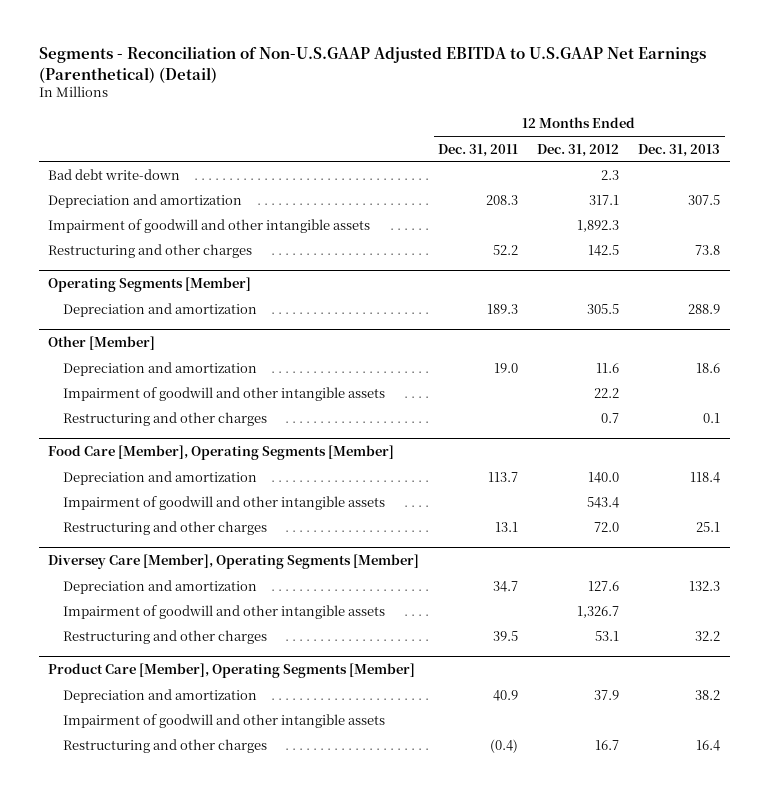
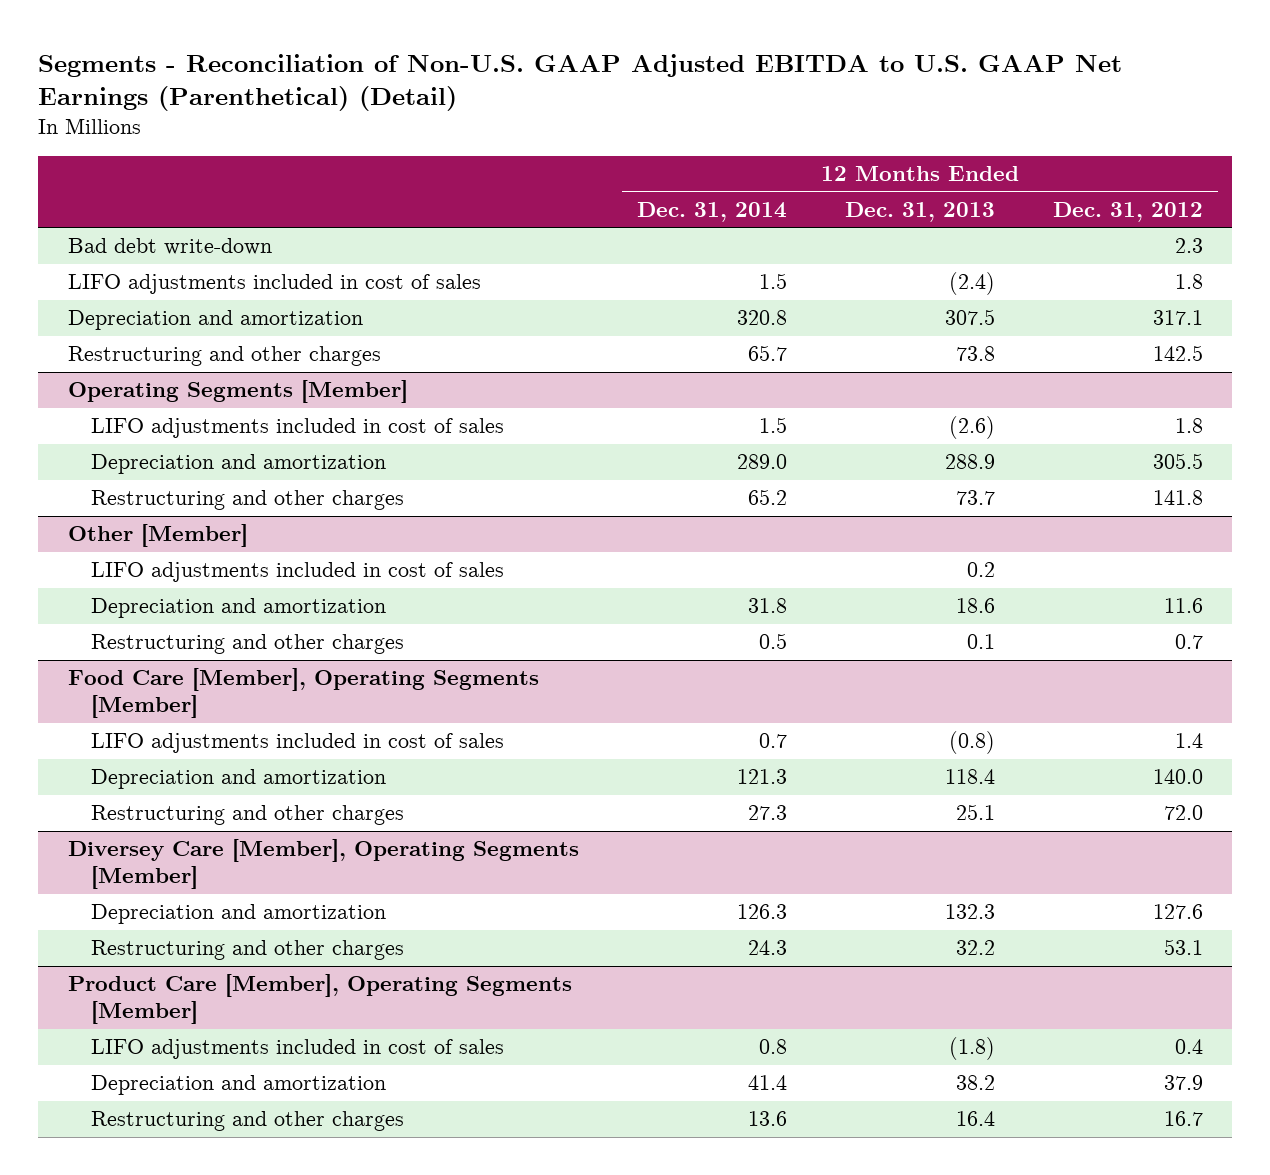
[38,46,706,83] Segments - Reconciliation of Non-U.S.GAAP Adjusted EBITDA to U.S.GAAP Net Earnings (Parenthetical) (Detail) -> [38,53,1123,112] Segments - Reconciliation of Non-U.S. GAAP Adjusted EBITDA to U.S. GAAP Net Earnings (Parenthetical) (Detail)
[438,143,519,157] Dec. 31, 2011 -> none
none -> [636,201,787,222] Dec. 31, 2014
none -> [67,274,481,295] LIFO adjustments included in cost of sales
[48,218,371,233] Impairment of goodwill and other intangible assets -> none
none -> [90,418,504,439] LIFO adjustments included in cost of sales
none -> [90,490,404,511] Restructuring and other charges
none -> [90,562,504,583] LIFO adjustments included in cost of sales
[63,386,386,401] Impairment of goodwill and other intangible assets -> none
none -> [90,733,504,754] LIFO adjustments included in cost of sales
[63,495,386,510] Impairment of goodwill and other intangible assets -> none
[63,604,386,619] Impairment of goodwill and other intangible assets -> none
none -> [90,1039,504,1060] LIFO adjustments included in cost of sales
[63,713,386,728] Impairment of goodwill and other intangible assets -> none

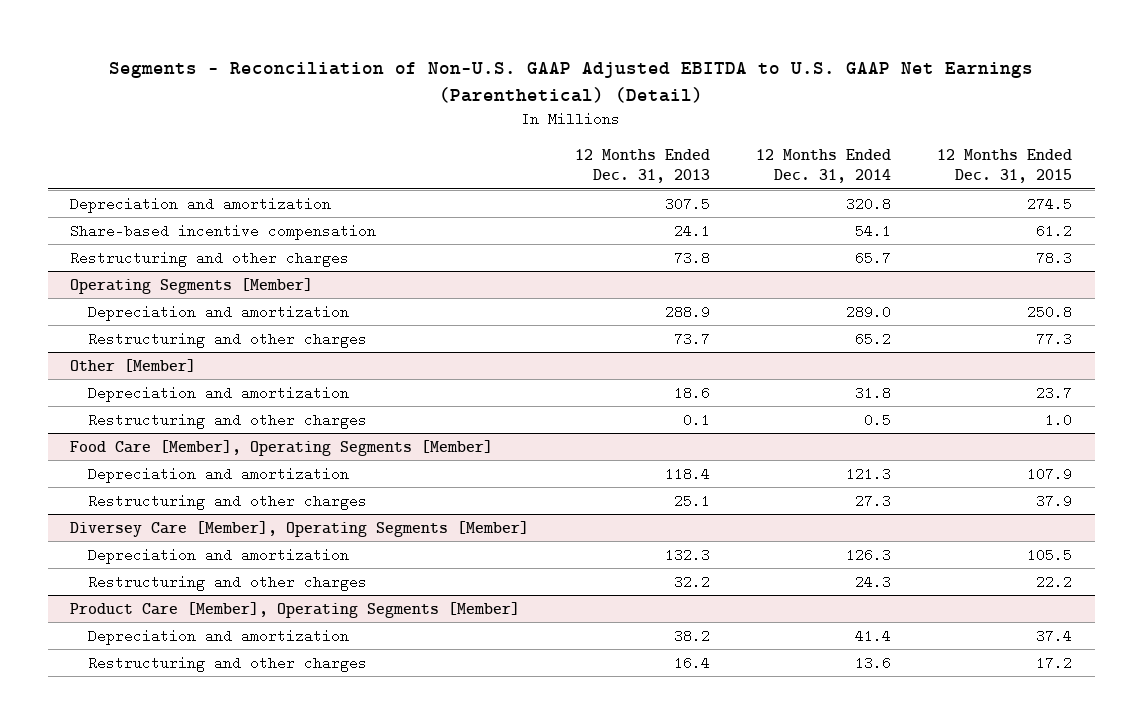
[1052,201,1203,222] Dec. 31, 2012 -> none
none -> [937,148,1073,184] 12 Months Ended Dec. 31, 2015
[67,238,272,256] Bad debt write-down -> none
[67,274,481,295] LIFO adjustments included in cost of sales -> none
none -> [70,223,377,240] Share-based incentive compensation
[90,418,504,439] LIFO adjustments included in cost of sales -> none
[90,562,504,583] LIFO adjustments included in cost of sales -> none
[90,733,504,754] LIFO adjustments included in cost of sales -> none
[90,1039,504,1060] LIFO adjustments included in cost of sales -> none

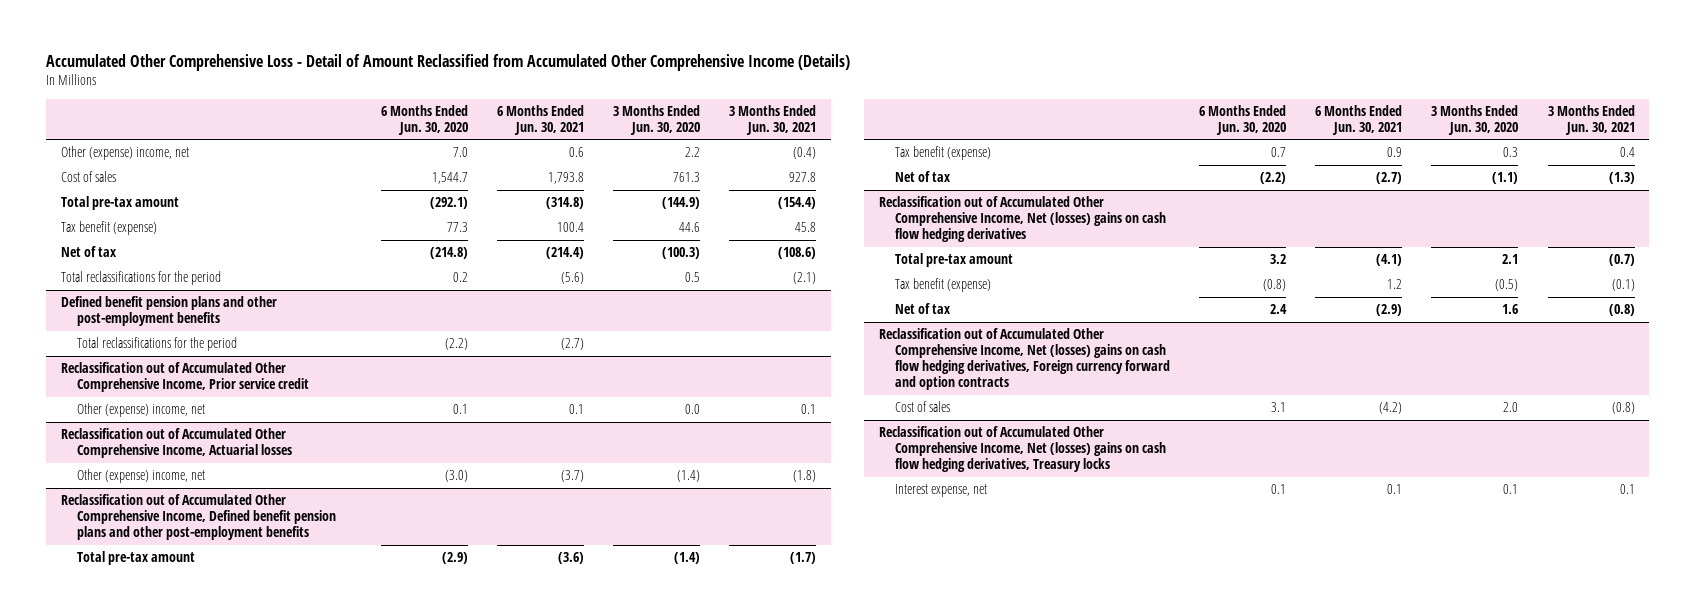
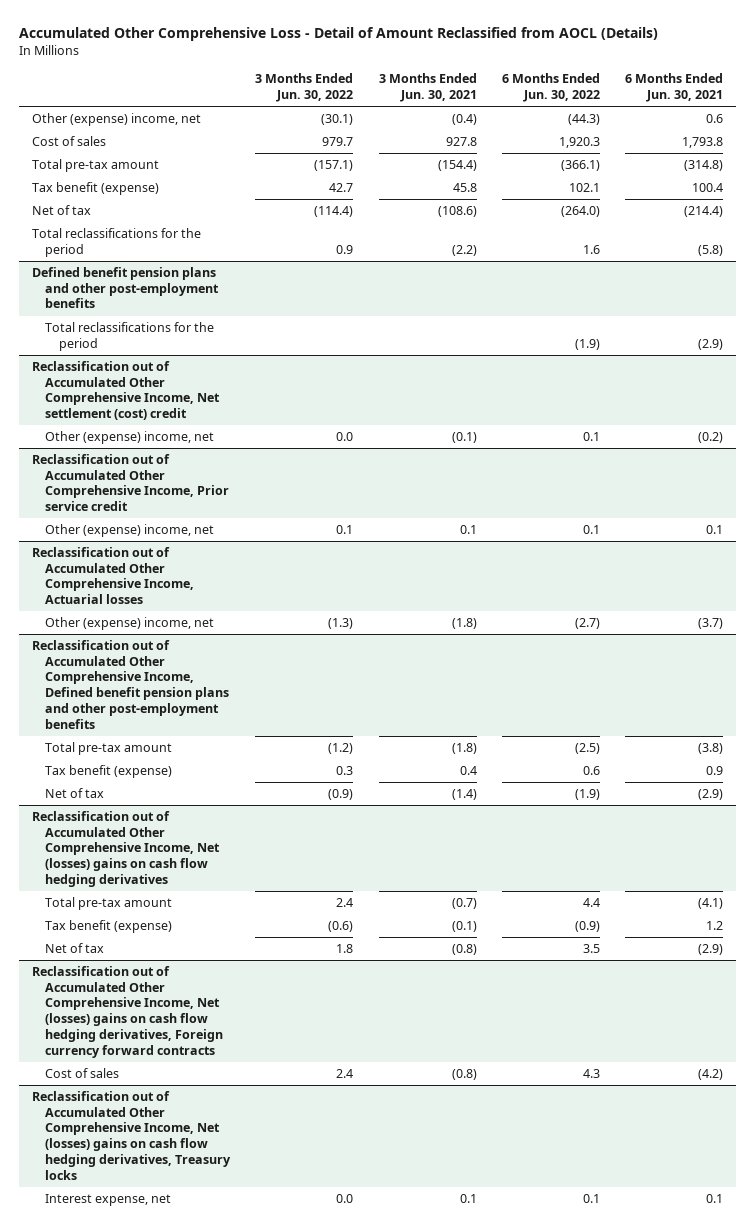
[46,54,851,72] Accumulated Other Comprehensive Loss - Detail of Amount Reclassified from Accumulated Other Comprehensive Income (Details) -> [19,27,659,42] Accumulated Other Comprehensive Loss - Detail of Amount Reclassified from AOCL (Details)
[381,104,469,135] 6 Months Ended Jun. 30, 2020 -> none
[613,104,701,135] 3 Months Ended Jun. 30, 2020 -> none
none -> [255,73,354,102] 3 Months Ended Jun. 30, 2022
none -> [501,73,600,102] 6 Months Ended Jun. 30, 2022
[561,272,585,285] (5.6) -> [697,244,723,256] (5.8)
[793,272,817,285] (2.1) -> [451,244,477,256] (2.2)
[561,338,585,351] (2.7) -> [697,338,723,350] (2.9)
none -> [31,360,221,421] Reclassification out of Accumulated Other Comprehensive Income, Net settlement (cost) credit
none -> [45,430,215,444] Other (expense) income, net
[558,552,585,565] (3.6) -> [697,742,723,754] (3.8)
[790,552,817,565] (1.7) -> [451,742,477,754] (1.8)
[1376,172,1403,185] (2.7) -> [697,788,723,800] (2.9)
[1608,172,1635,185] (1.3) -> [451,788,477,800] (1.4)
[878,328,1171,391] Reclassification out of Accumulated Other Comprehensive Income, Net (losses) gains on cash flow hedging derivatives, Foreign currency forward and option contracts -> [31,965,224,1058] Reclassification out of Accumulated Other Comprehensive Income, Net (losses) gains on cash flow hedging derivatives, Foreign currency forward contracts

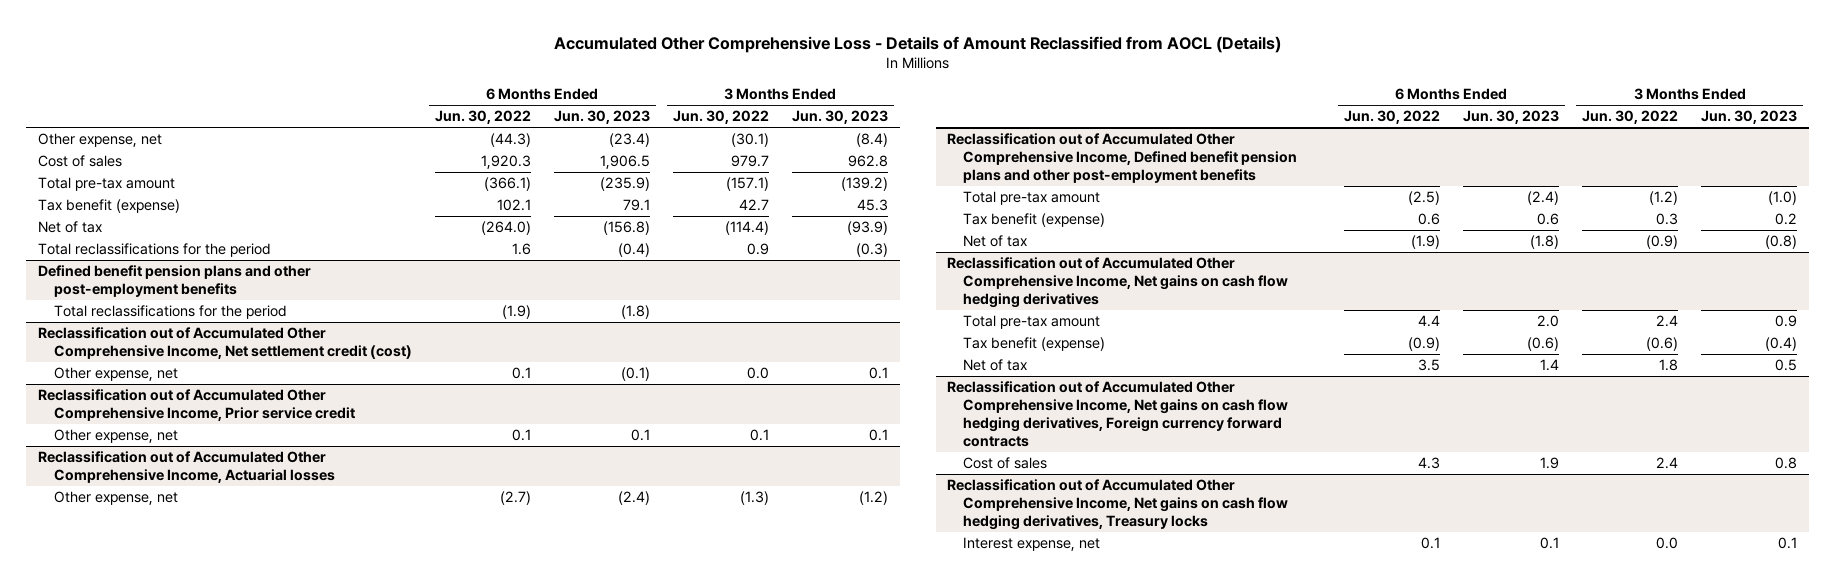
[19,27,659,42] Accumulated Other Comprehensive Loss - Detail of Amount Reclassified from AOCL (Details) -> [553,35,1281,53] Accumulated Other Comprehensive Loss - Details of Amount Reclassified from AOCL (Details)
[378,73,477,102] 3 Months Ended Jun. 30, 2021 -> none
[624,73,723,102] 6 Months Ended Jun. 30, 2021 -> none
none -> [553,110,650,125] Jun. 30, 2023
none -> [791,110,888,125] Jun. 30, 2023
[31,112,201,126] Other (expense) income, net -> [38,133,163,148] Other expense, net
[31,360,221,421] Reclassification out of Accumulated Other Comprehensive Income, Net settlement (cost) credit -> [38,327,412,360] Reclassification out of Accumulated Other Comprehensive Income, Net settlement credit (cost)
[45,430,215,444] Other (expense) income, net -> [53,367,178,382] Other expense, net
[45,523,215,537] Other (expense) income, net -> [53,429,178,444] Other expense, net
[45,616,215,630] Other (expense) income, net -> [53,491,178,506] Other expense, net
[31,810,221,887] Reclassification out of Accumulated Other Comprehensive Income, Net (losses) gains on cash flow hedging derivatives -> [947,257,1288,308] Reclassification out of Accumulated Other Comprehensive Income, Net gains on cash flow hedging derivatives
[31,965,224,1058] Reclassification out of Accumulated Other Comprehensive Income, Net (losses) gains on cash flow hedging derivatives, Foreign currency forward contracts -> [947,381,1288,447] Reclassification out of Accumulated Other Comprehensive Income, Net gains on cash flow hedging derivatives, Foreign currency forward contracts
[31,1090,232,1180] Reclassification out of Accumulated Other Comprehensive Income, Net (losses) gains on cash flow hedging derivatives, Treasury locks -> [947,479,1288,530] Reclassification out of Accumulated Other Comprehensive Income, Net gains on cash flow hedging derivatives, Treasury locks

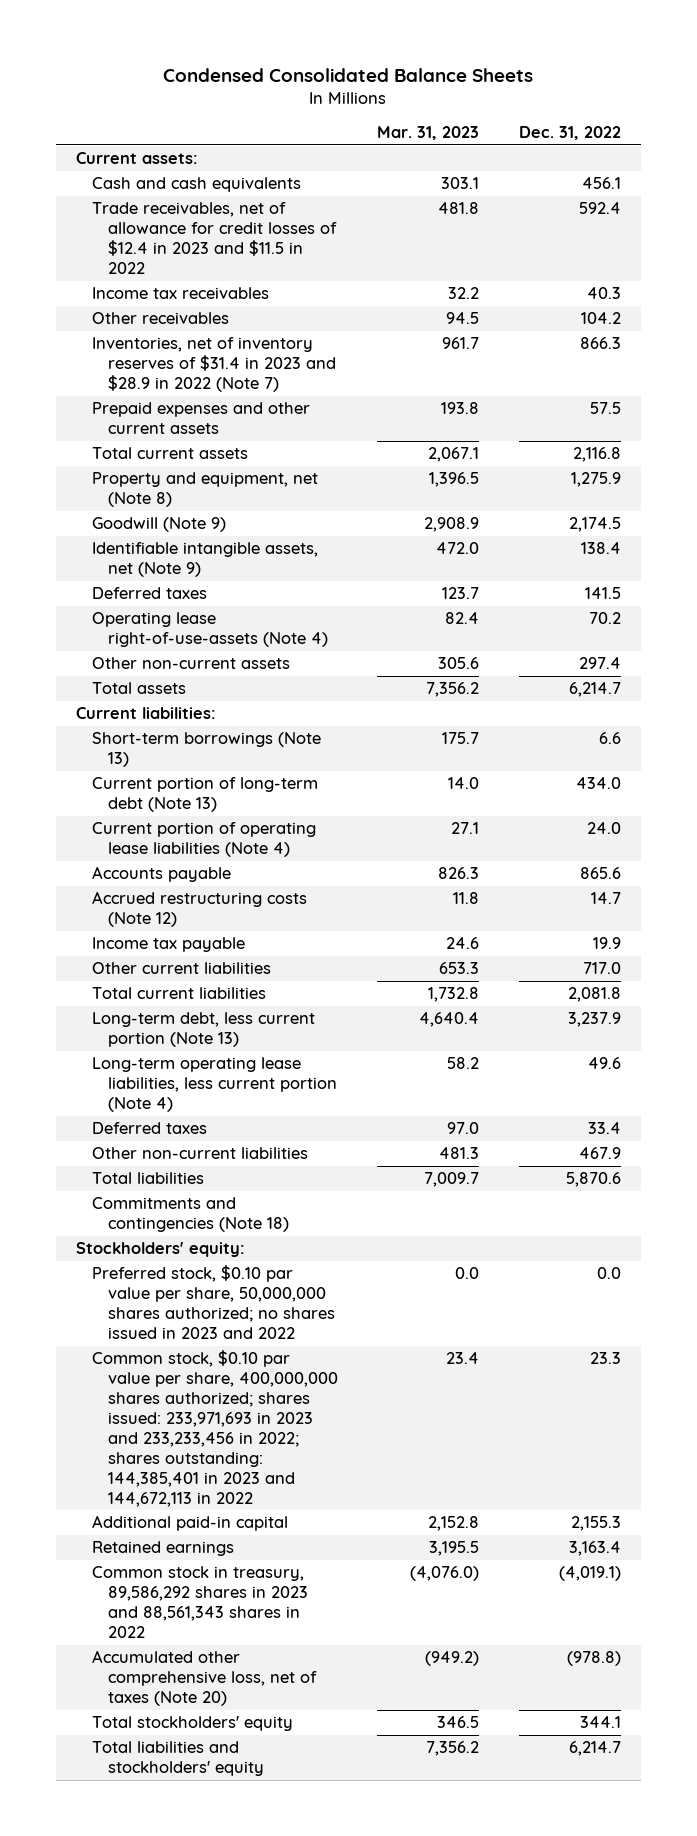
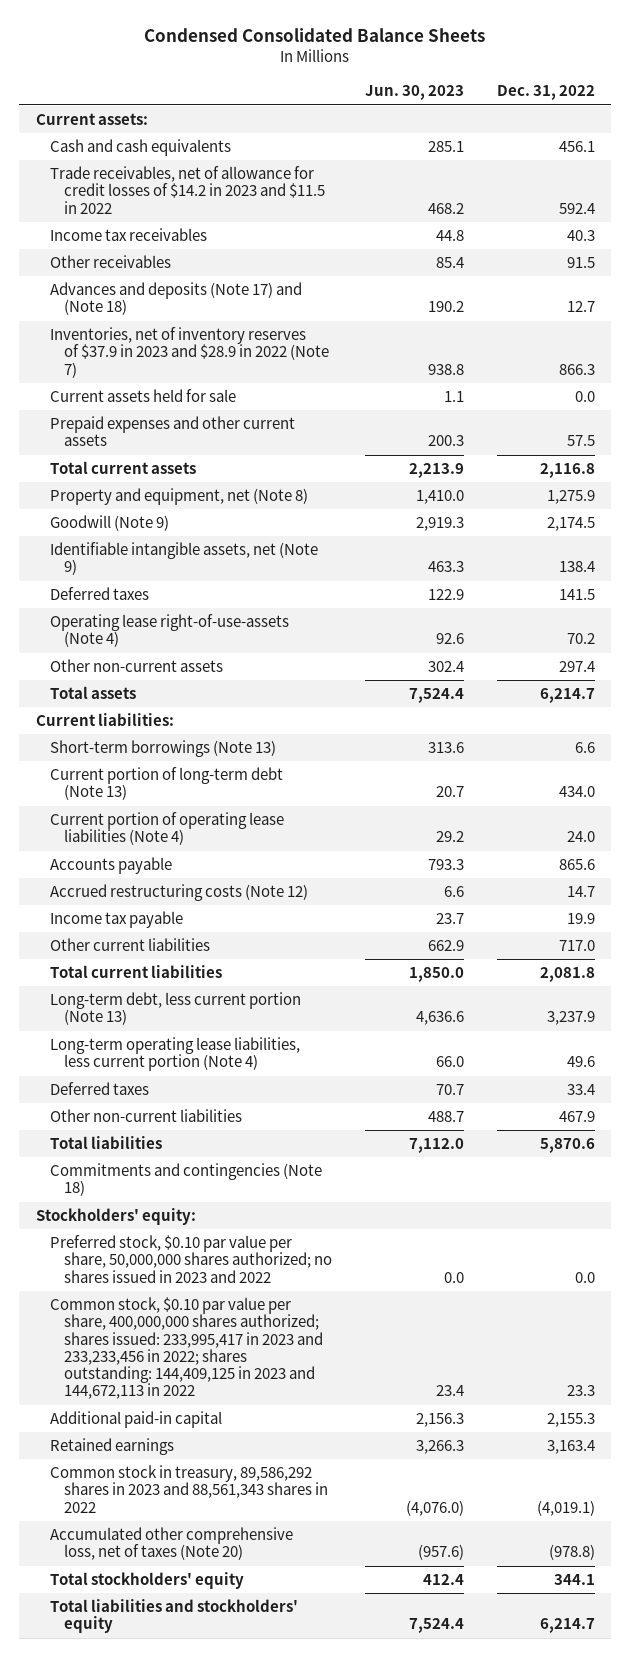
[377,126,480,141] Mar. 31, 2023 -> none
none -> [365,85,465,101] Jun. 30, 2023
[91,202,337,275] Trade receivables, net of allowance for credit losses of $12.4 in 2023 and $11.5 in 2022 -> [49,166,326,214] Trade receivables, net of allowance for credit losses of $14.2 in 2023 and $11.5 in 2022
[580,312,621,325] 104.2 -> [566,257,595,269] 91.5
none -> [49,282,302,316] Advances and deposits (Note 17) and (Note 18)
[91,337,336,393] Inventories, net of inventory reserves of $31.4 in 2023 and $28.9 in 2022 (Note 7) -> [49,327,330,378] Inventories, net of inventory reserves of $37.9 in 2023 and $28.9 in 2022 (Note 7)
none -> [49,389,236,403] Current assets held for sale
[91,1350,338,1508] Common stock, $0.10 par value per share, 400,000,000 shares authorized; shares issued: 233,971,693 in 2023 and 233,233,456 in 2022; shares outstanding: 144,385,401 in 2023 and 144,672,113 in 2022 -> [49,1297,324,1400] Common stock, $0.10 par value per share, 400,000,000 shares authorized; shares issued: 233,995,417 in 2023 and 233,233,456 in 2022; shares outstanding: 144,409,125 in 2023 and 144,672,113 in 2022

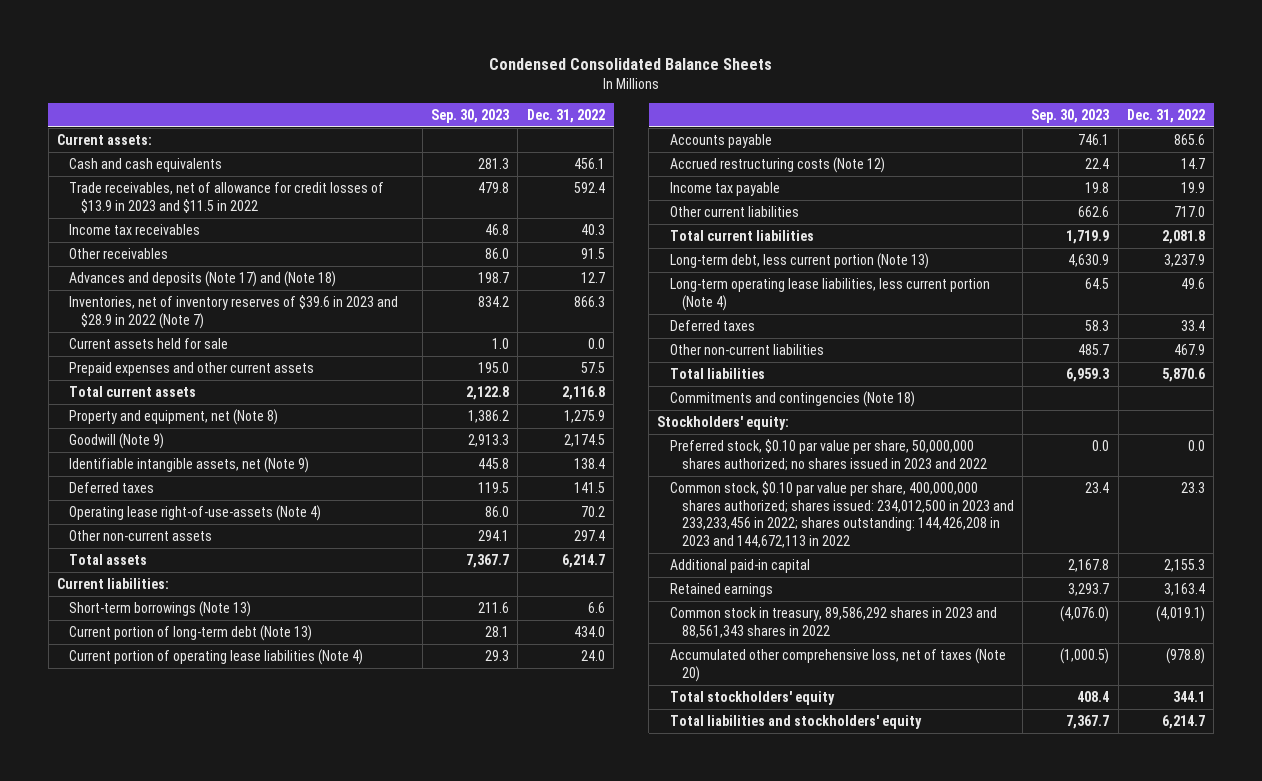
[365,85,465,101] Jun. 30, 2023 -> none
none -> [431,108,510,123] Sep. 30, 2023
[49,166,326,214] Trade receivables, net of allowance for credit losses of $14.2 in 2023 and $11.5 in 2022 -> [69,181,385,213] Trade receivables, net of allowance for credit losses of $13.9 in 2023 and $11.5 in 2022
[49,327,330,378] Inventories, net of inventory reserves of $37.9 in 2023 and $28.9 in 2022 (Note 7) -> [69,294,399,329] Inventories, net of inventory reserves of $39.6 in 2023 and $28.9 in 2022 (Note 7)
[49,1297,324,1400] Common stock, $0.10 par value per share, 400,000,000 shares authorized; shares issued: 233,995,417 in 2023 and 233,233,456 in 2022; shares outstanding: 144,409,125 in 2023 and 144,672,113 in 2022 -> [669,480,1014,549] Common stock, $0.10 par value per share, 400,000,000 shares authorized; shares issued: 234,012,500 in 2023 and 233,233,456 in 2022; shares outstanding: 144,426,208 in 2023 and 144,672,113 in 2022

